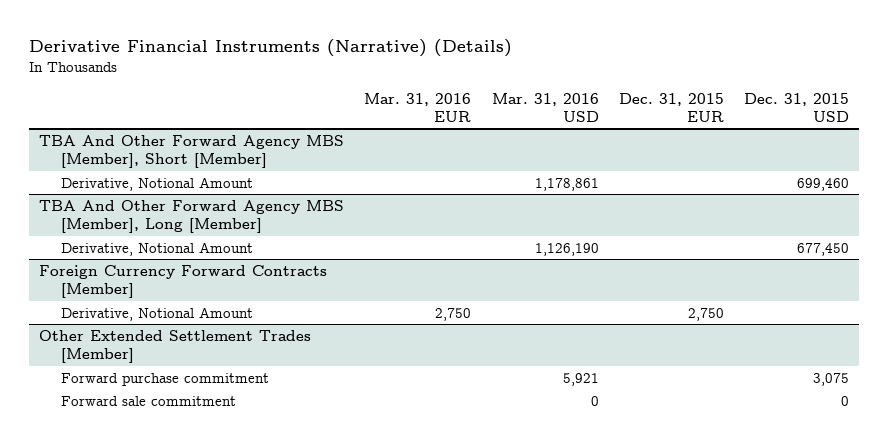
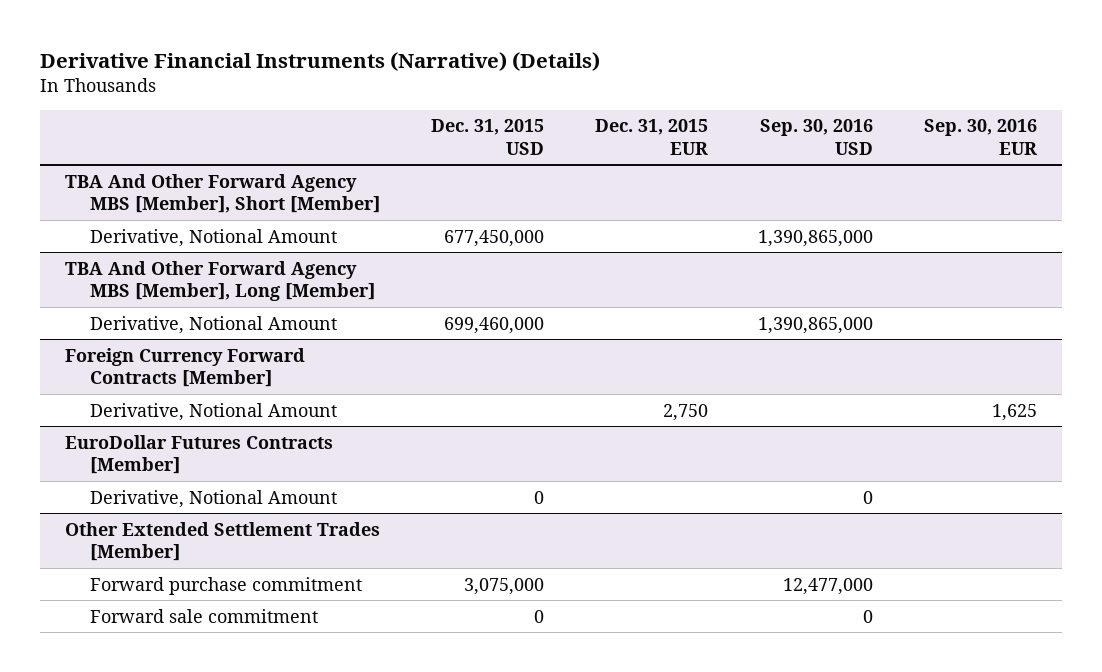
[364,92,472,122] Mar. 31, 2016 EUR -> none
[491,92,599,122] Mar. 31, 2016 USD -> none
none -> [760,119,874,155] Sep. 30, 2016 USD
none -> [924,119,1038,155] Sep. 30, 2016 EUR
[797,177,850,191] 699,460 -> [443,229,544,247] 677,450,000
[797,242,850,256] 677,450 -> [443,316,544,334] 699,460,000
none -> [65,434,334,474] EuroDollar Futures Contracts [Member]
none -> [89,489,337,508] Derivative, Notional Amount
[813,372,850,386] 3,075 -> [463,577,544,595] 3,075,000

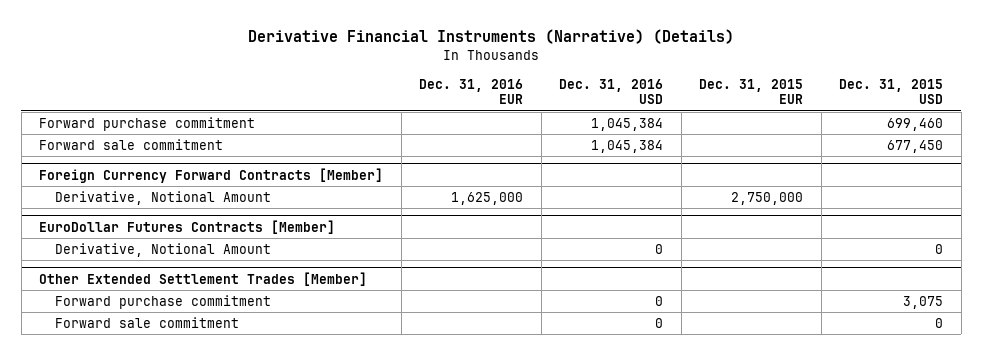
[760,119,874,155] Sep. 30, 2016 USD -> none
[924,119,1038,155] Sep. 30, 2016 EUR -> none
none -> [419,78,524,105] Dec. 31, 2016 EUR
none -> [559,78,664,105] Dec. 31, 2016 USD
[65,173,380,213] TBA And Other Forward Agency MBS [Member], Short [Member] -> none
[89,228,337,247] Derivative, Notional Amount -> none
[65,260,375,301] TBA And Other Forward Agency MBS [Member], Long [Member] -> none
[89,315,337,334] Derivative, Notional Amount -> none
none -> [39,117,256,132] Forward purchase commitment
none -> [39,139,224,151] Forward sale commitment
[662,403,708,421] 2,750 -> [731,192,804,206] 2,750,000
[463,577,544,595] 3,075,000 -> [903,296,944,310] 3,075

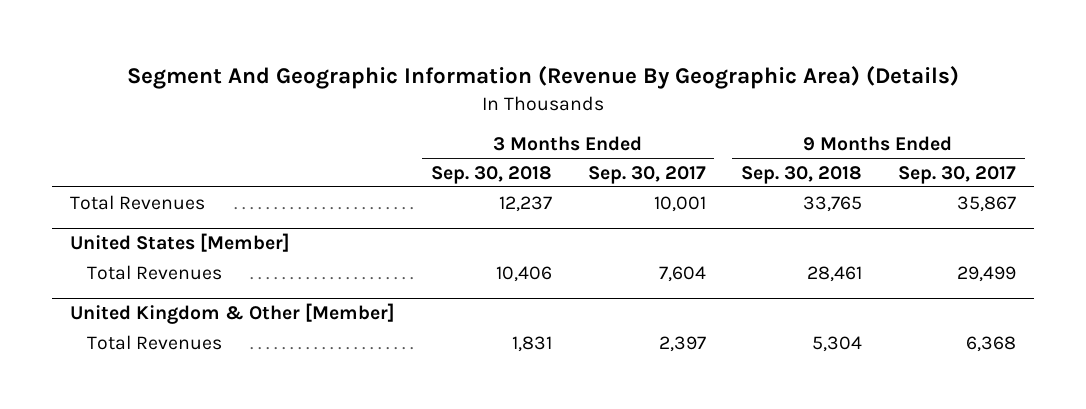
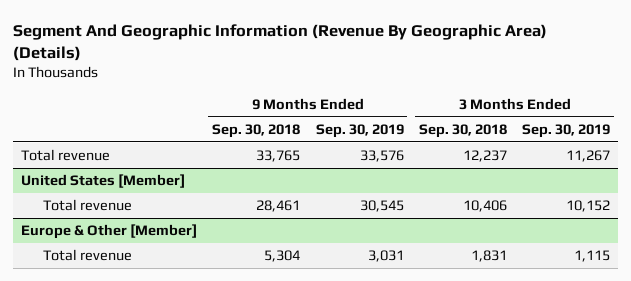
[587,165,706,184] Sep. 30, 2017 -> none
[897,165,1016,184] Sep. 30, 2017 -> none
none -> [315,124,404,139] Sep. 30, 2019
none -> [522,124,611,139] Sep. 30, 2019
[70,194,206,210] Total Revenues -> [20,149,110,162] Total revenue
[86,264,222,280] Total Revenues -> [43,199,133,212] Total revenue
[70,303,396,325] United Kingdom & Other [Member] -> [20,224,197,240] Europe & Other [Member]
[86,334,222,350] Total Revenues -> [43,249,133,262] Total revenue

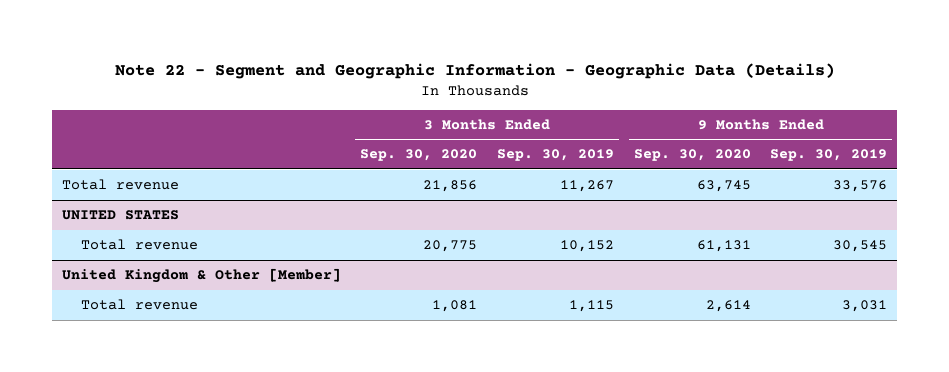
[13,23,548,61] Segment And Geographic Information (Revenue By Geographic Area) (Details) -> [114,62,835,79] Note 22 - Segment and Geographic Information - Geographic Data (Details)
[212,124,301,139] Sep. 30, 2018 -> none
[418,124,507,139] Sep. 30, 2018 -> none
none -> [360,149,478,162] Sep. 30, 2020
none -> [633,149,751,162] Sep. 30, 2020
[20,174,185,189] United States [Member] -> [61,210,179,221] UNITED STATES
[20,224,197,240] Europe & Other [Member] -> none
none -> [61,268,341,284] United Kingdom & Other [Member]

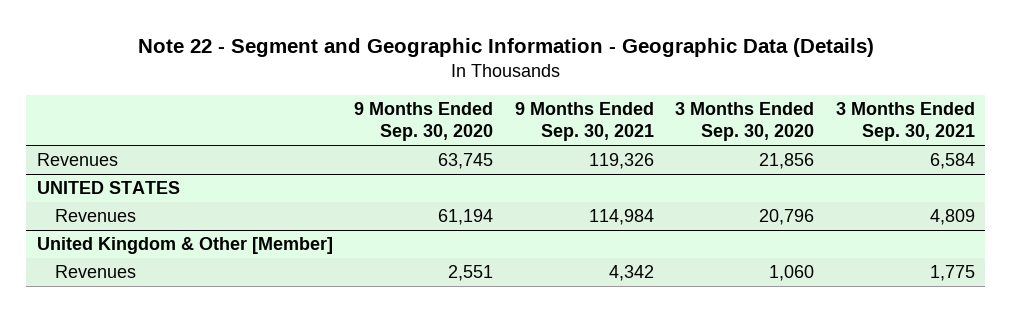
[497,149,615,162] Sep. 30, 2019 -> none
[770,149,888,162] Sep. 30, 2019 -> none
none -> [514,102,654,142] 9 Months Ended Sep. 30, 2021
none -> [835,102,975,142] 3 Months Ended Sep. 30, 2021
[61,179,179,191] Total revenue -> [36,152,118,166] Revenues
[80,239,198,251] Total revenue -> none
none -> [55,208,137,222] Revenues
[80,299,198,311] Total revenue -> none
none -> [55,264,137,278] Revenues

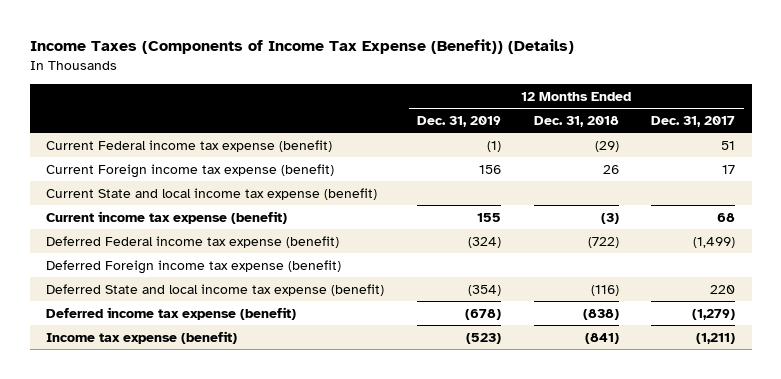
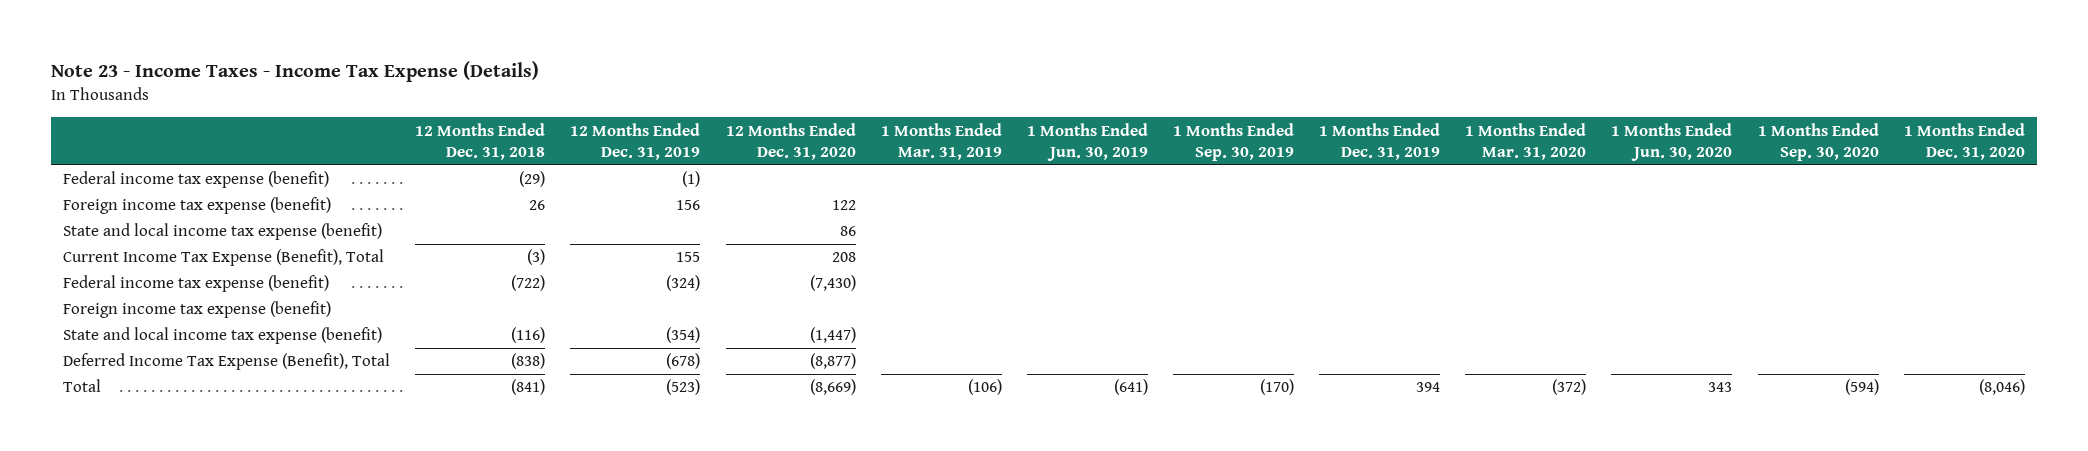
[29,39,574,55] Income Taxes (Components of Income Tax Expense (Benefit)) (Details) -> [50,61,539,83] Note 23 - Income Taxes - Income Tax Expense (Details)
[651,115,736,127] Dec. 31, 2017 -> none
none -> [725,122,856,160] 12 Months Ended Dec. 31, 2020
none -> [880,122,1002,160] 1 Months Ended Mar. 31, 2019
none -> [1026,122,1148,161] 1 Months Ended Jun. 30, 2019
none -> [1173,122,1295,161] 1 Months Ended Sep. 30, 2019
none -> [1319,122,1441,160] 1 Months Ended Dec. 31, 2019
none -> [1465,122,1587,160] 1 Months Ended Mar. 31, 2020
none -> [1611,122,1733,161] 1 Months Ended Jun. 30, 2020
none -> [1757,122,1879,161] 1 Months Ended Sep. 30, 2020
none -> [1903,122,2025,160] 1 Months Ended Dec. 31, 2020
[45,139,332,152] Current Federal income tax expense (benefit) -> [63,171,330,189] Federal income tax expense (benefit)
[45,163,334,178] Current Foreign income tax expense (benefit) -> [63,197,332,215] Foreign income tax expense (benefit)
[45,187,377,200] Current State and local income tax expense (benefit) -> [63,223,383,241] State and local income tax expense (benefit)
[45,210,287,224] Current income tax expense (benefit) -> [63,249,385,267] Current Income Tax Expense (Benefit), Total
[45,235,339,248] Deferred Federal income tax expense (benefit) -> [63,275,330,293] Federal income tax expense (benefit)
[45,259,341,274] Deferred Foreign income tax expense (benefit) -> [63,301,332,319] Foreign income tax expense (benefit)
[45,283,384,296] Deferred State and local income tax expense (benefit) -> [63,327,383,345] State and local income tax expense (benefit)
[45,306,296,320] Deferred income tax expense (benefit) -> [63,353,391,371] Deferred Income Tax Expense (Benefit), Total
[45,330,237,344] Income tax expense (benefit) -> [63,379,102,393] Total

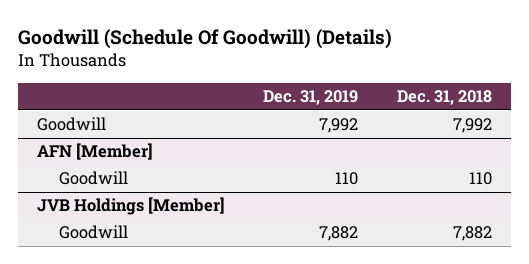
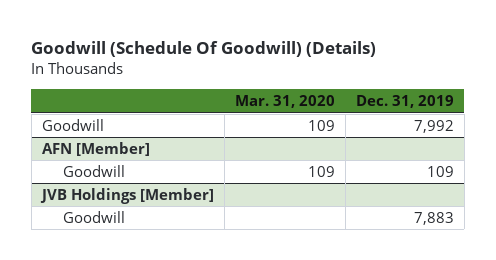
[396,90,492,106] Dec. 31, 2018 -> none
none -> [234,95,335,109] Mar. 31, 2020
[335,172,359,186] 110 -> [426,165,454,177] 109
[319,226,359,242] 7,882 -> [413,211,454,225] 7,883

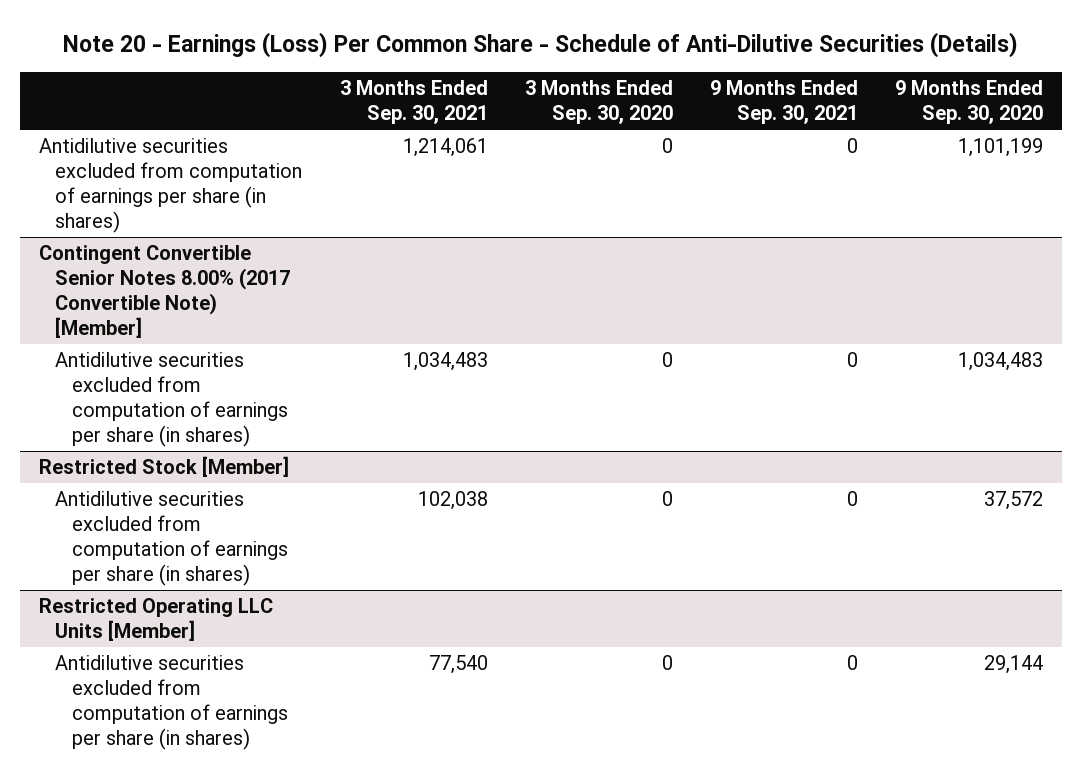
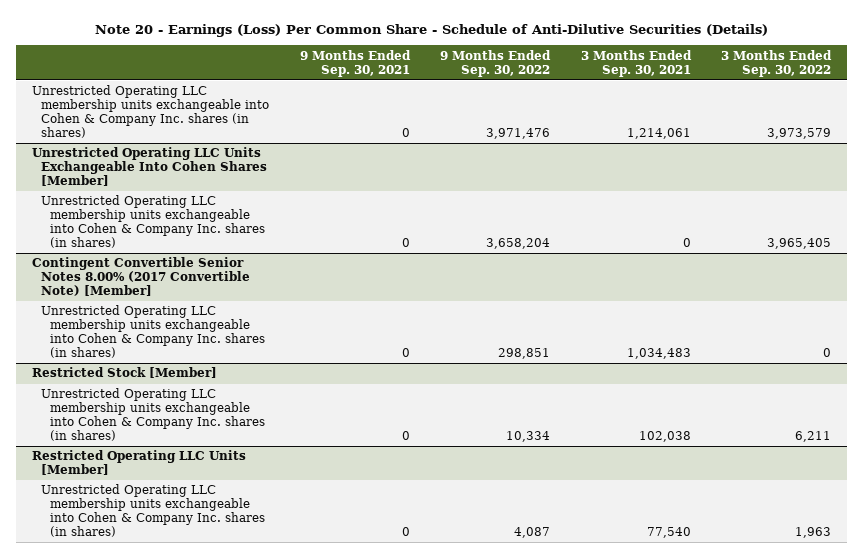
[524,79,673,124] 3 Months Ended Sep. 30, 2020 -> none
[895,79,1044,124] 9 Months Ended Sep. 30, 2020 -> none
none -> [440,49,552,77] 9 Months Ended Sep. 30, 2022
none -> [721,49,833,77] 3 Months Ended Sep. 30, 2022
[39,138,303,234] Antidilutive securities excluded from computation of earnings per share (in shares) -> [31,85,269,138] Unrestricted Operating LLC membership units exchangeable into Cohen & Company Inc. shares (in shares)
none -> [31,147,267,186] Unrestricted Operating LLC Units Exchangeable Into Cohen Shares [Member]
none -> [40,195,266,248] Unrestricted Operating LLC membership units exchangeable into Cohen & Company Inc. shares (in shares)
[55,352,288,448] Antidilutive securities excluded from computation of earnings per share (in shares) -> [40,305,266,358] Unrestricted Operating LLC membership units exchangeable into Cohen & Company Inc. shares (in shares)
[55,491,288,587] Antidilutive securities excluded from computation of earnings per share (in shares) -> [40,388,266,441] Unrestricted Operating LLC membership units exchangeable into Cohen & Company Inc. shares (in shares)
[55,655,288,751] Antidilutive securities excluded from computation of earnings per share (in shares) -> [40,484,266,537] Unrestricted Operating LLC membership units exchangeable into Cohen & Company Inc. shares (in shares)

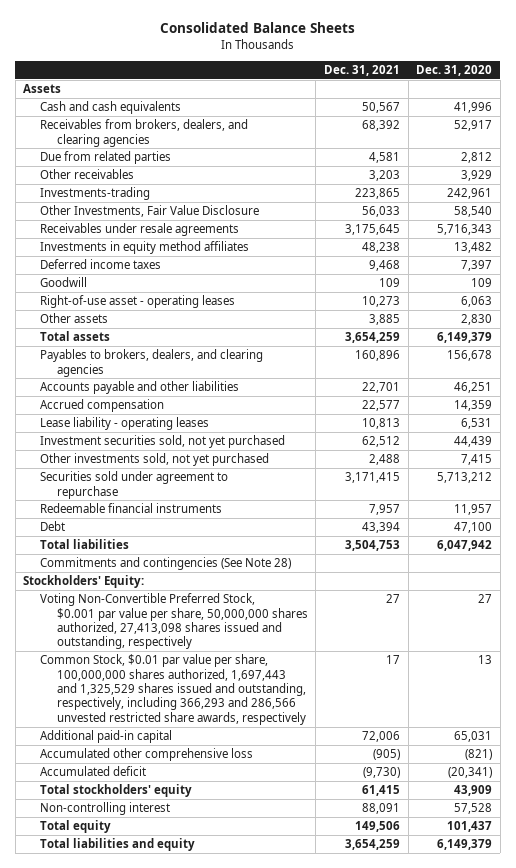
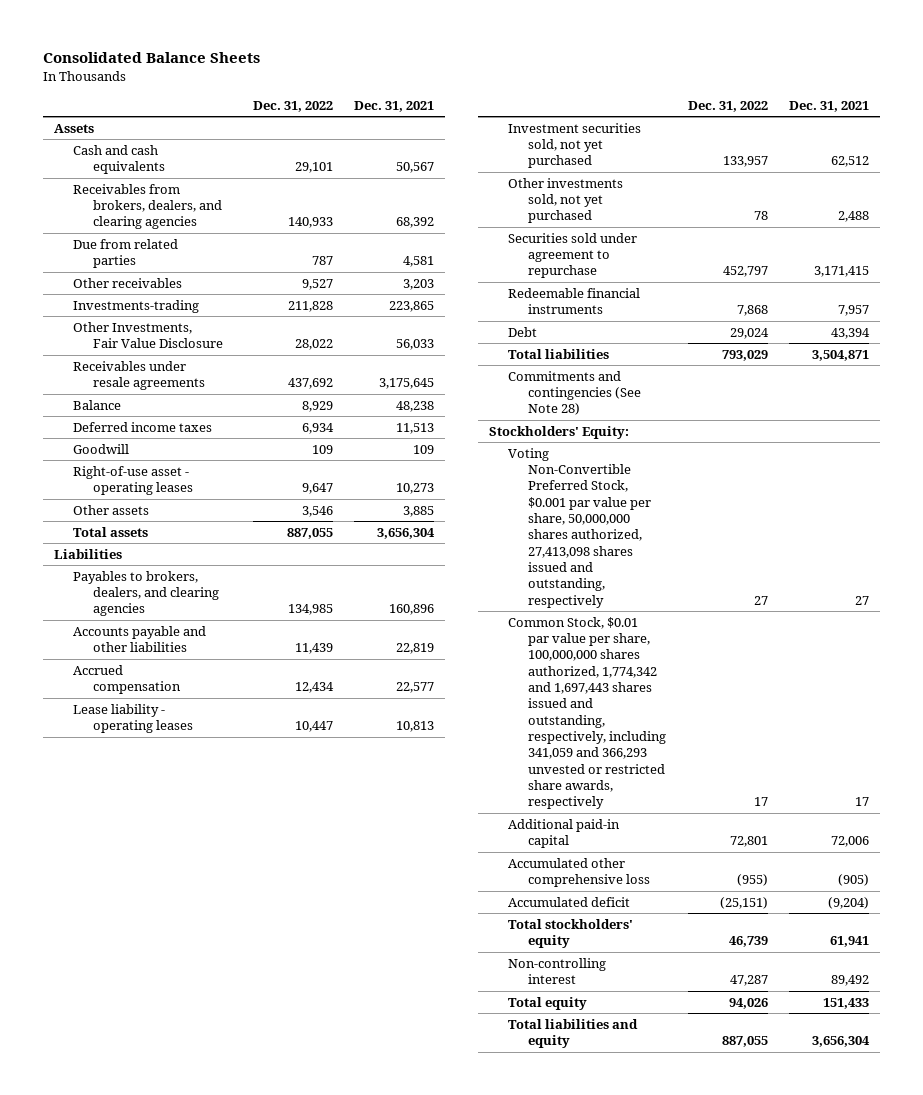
[416,64,493,76] Dec. 31, 2020 -> none
none -> [252,100,333,112] Dec. 31, 2022
[40,241,250,255] Investments in equity method affiliates -> [73,399,122,410] Balance
[369,260,401,272] 9,468 -> [396,422,435,434] 11,513
[345,332,401,344] 3,654,259 -> [377,527,436,539] 3,656,304
none -> [53,548,122,559] Liabilities
[362,382,401,394] 22,701 -> [396,643,435,655] 22,819
[345,540,401,552] 3,504,753 -> [812,349,870,361] 3,504,871
[40,654,306,725] Common Stock, $0.01 par value per share, 100,000,000 shares authorized, 1,697,443 and 1,325,529 shares issued and outstanding, respectively, including 366,293 and 286,566 unvested restricted share awards, respectively -> [508,616,666,810] Common Stock, $0.01 par value per share, 100,000,000 shares authorized, 1,774,342 and 1,697,443 shares issued and outstanding, respectively, including 341,059 and 366,293 unvested or restricted share awards, respectively
[363,767,401,779] (9,730) -> [828,896,870,909] (9,204)
[362,785,401,797] 61,415 -> [830,936,870,948] 61,941
[362,803,401,815] 88,091 -> [831,975,870,987] 89,492
[355,821,401,833] 149,506 -> [823,997,870,1009] 151,433
[345,839,401,851] 3,654,259 -> [812,1036,871,1048] 3,656,304

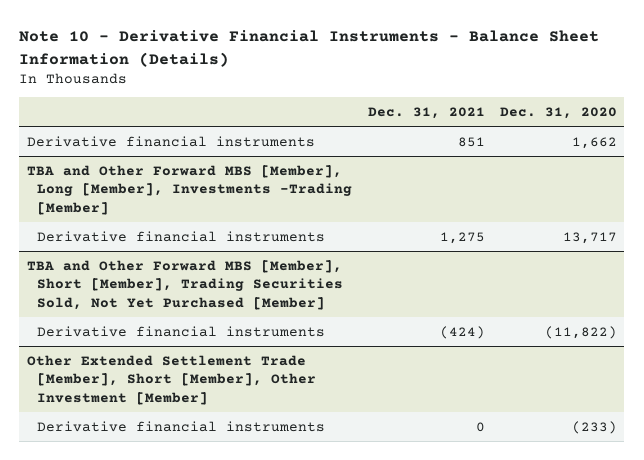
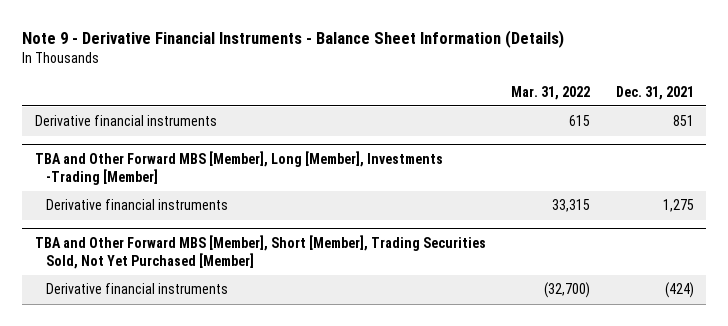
[19,30,600,67] Note 10 - Derivative Financial Instruments - Balance Sheet Information (Details) -> [21,29,564,48] Note 9 - Derivative Financial Instruments - Balance Sheet Information (Details)
[499,106,617,119] Dec. 31, 2020 -> none
none -> [511,85,591,100] Mar. 31, 2022
[26,354,317,405] Other Extended Settlement Trade [Member], Short [Member], Other Investment [Member] -> none
[37,420,326,432] Derivative financial instruments -> none

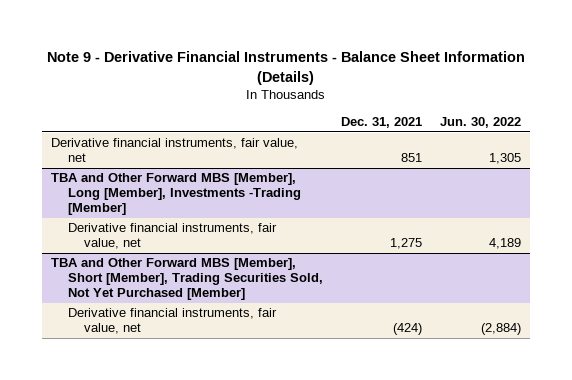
[511,85,591,100] Mar. 31, 2022 -> none
none -> [439,117,521,129] Jun. 30, 2022
[34,115,217,127] Derivative financial instruments -> [51,138,299,163] Derivative financial instruments, fair value, net
[45,199,228,211] Derivative financial instruments -> [67,223,277,250] Derivative financial instruments, fair value, net
[45,283,228,295] Derivative financial instruments -> [67,308,277,335] Derivative financial instruments, fair value, net

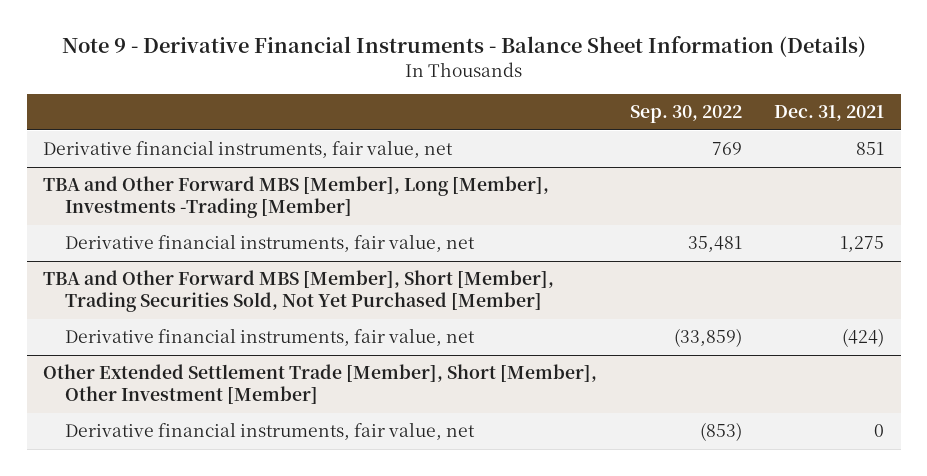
[439,117,521,129] Jun. 30, 2022 -> none
none -> [629,105,742,124] Sep. 30, 2022
none -> [42,364,597,405] Other Extended Settlement Trade [Member], Short [Member], Other Investment [Member]
none -> [65,422,476,441] Derivative financial instruments, fair value, net

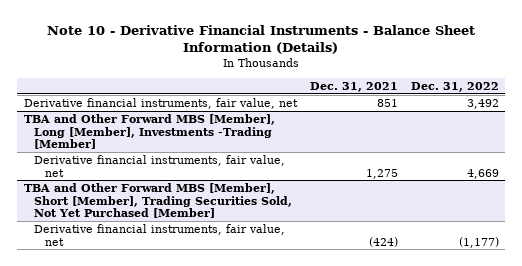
[61,36,866,58] Note 9 - Derivative Financial Instruments - Balance Sheet Information (Details) -> [47,24,476,54] Note 10 - Derivative Financial Instruments - Balance Sheet Information (Details)
[629,105,742,124] Sep. 30, 2022 -> none
none -> [410,81,499,92] Dec. 31, 2022
[42,364,597,405] Other Extended Settlement Trade [Member], Short [Member], Other Investment [Member] -> none
[65,422,476,441] Derivative financial instruments, fair value, net -> none

